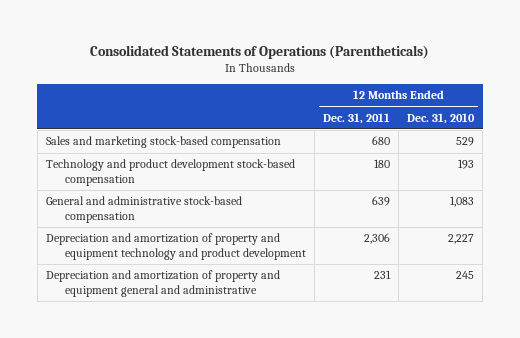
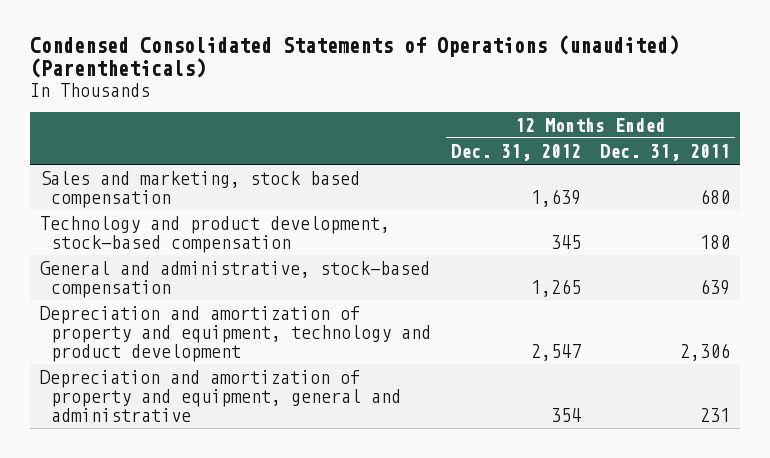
[89,44,429,59] Consolidated Statements of Operations (Parentheticals) -> [30,35,680,79] Condensed Consolidated Statements of Operations (unaudited) (Parentheticals)
[407,112,476,124] Dec. 31, 2010 -> none
none -> [450,144,581,162] Dec. 31, 2012
[45,136,281,149] Sales and marketing stock-based compensation -> [39,171,360,209] Sales and marketing, stock based compensation
[45,159,295,186] Technology and product development stock-based compensation -> [39,216,390,254] Technology and product development, stock-based compensation
[45,196,242,223] General and administrative stock-based compensation -> [39,261,430,299] General and administrative, stock-based compensation
[45,233,306,260] Depreciation and amortization of property and equipment technology and product development -> [39,306,432,362] Depreciation and amortization of property and equipment, technology and product development
[45,270,280,297] Depreciation and amortization of property and equipment general and administrative -> [39,370,402,422] Depreciation and amortization of property and equipment, general and administrative

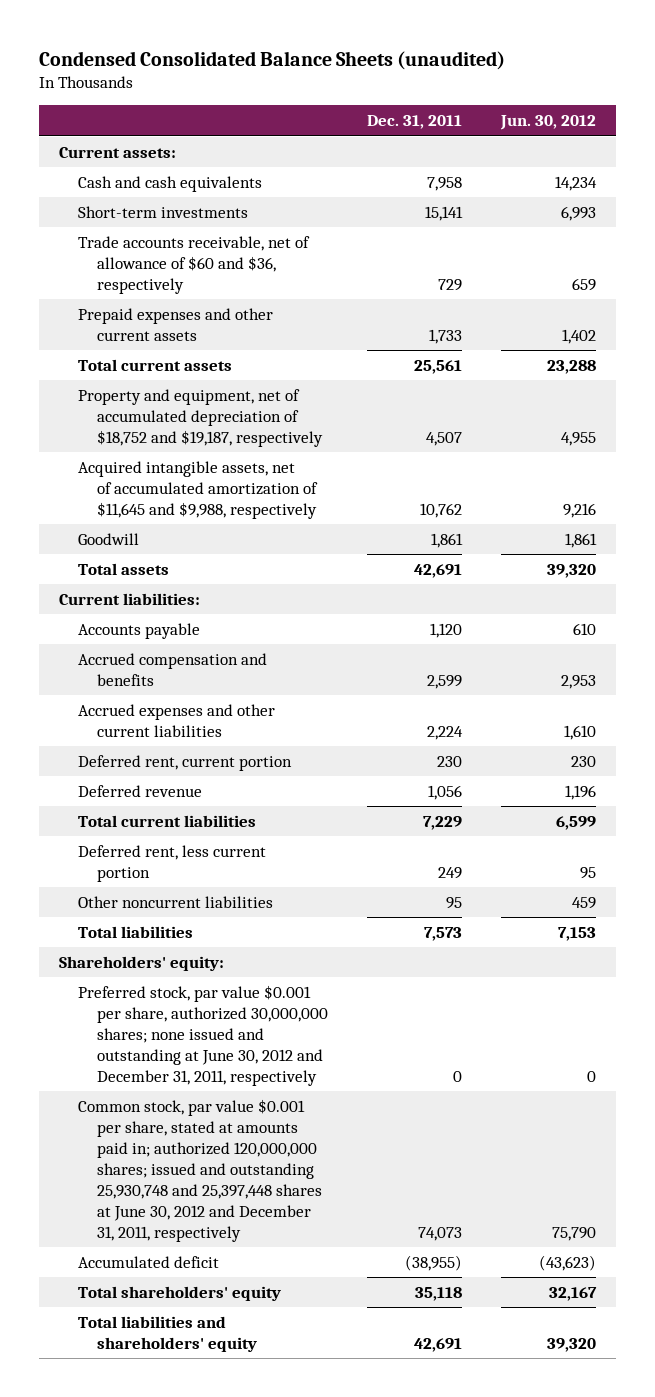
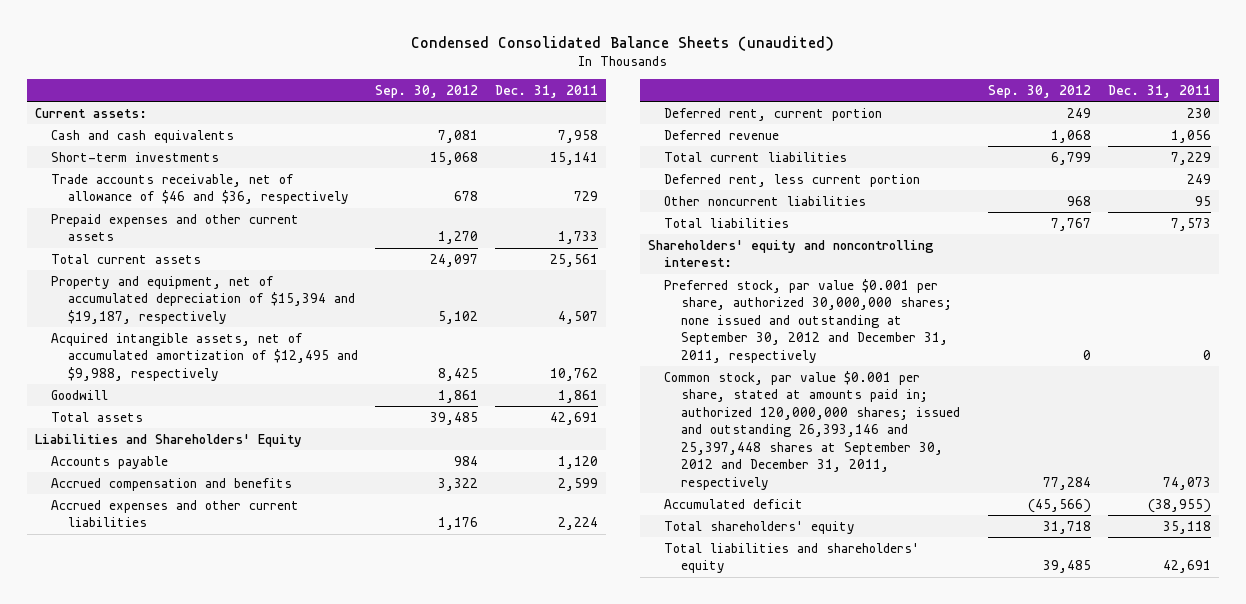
[500,115,597,131] Jun. 30, 2012 -> none
none -> [374,85,478,99] Sep. 30, 2012
[77,235,310,294] Trade accounts receivable, net of allowance of $60 and $36, respectively -> [51,173,349,205] Trade accounts receivable, net of allowance of $46 and $36, respectively
[77,388,323,447] Property and equipment, net of accumulated depreciation of $18,752 and $19,187, respectively -> [51,275,355,324] Property and equipment, net of accumulated depreciation of $15,394 and $19,187, respectively
[77,460,318,519] Acquired intangible assets, net of accumulated amortization of $11,645 and $9,988, respectively -> [51,332,358,381] Acquired intangible assets, net of accumulated amortization of $12,495 and $9,988, respectively
[58,592,200,605] Current liabilities: -> none
none -> [35,433,303,447] Liabilities and Shareholders' Equity
[58,955,224,971] Shareholders' equity: -> none
none -> [648,239,935,268] Shareholders' equity and noncontrolling interest:
[77,984,328,1086] Preferred stock, par value $0.001 per share, authorized 30,000,000 shares; none issued and outstanding at June 30, 2012 and December 31, 2011, respectively -> [664,278,952,363] Preferred stock, par value $0.001 per share, authorized 30,000,000 shares; none issued and outstanding at September 30, 2012 and December 31, 2011, respectively
[77,1098,322,1242] Common stock, par value $0.001 per share, stated at amounts paid in; authorized 120,000,000 shares; issued and outstanding 25,930,748 and 25,397,448 shares at June 30, 2012 and December 31, 2011, respectively -> [664,370,960,490] Common stock, par value $0.001 per share, stated at amounts paid in; authorized 120,000,000 shares; issued and outstanding 26,393,146 and 25,397,448 shares at September 30, 2012 and December 31, 2011, respectively

